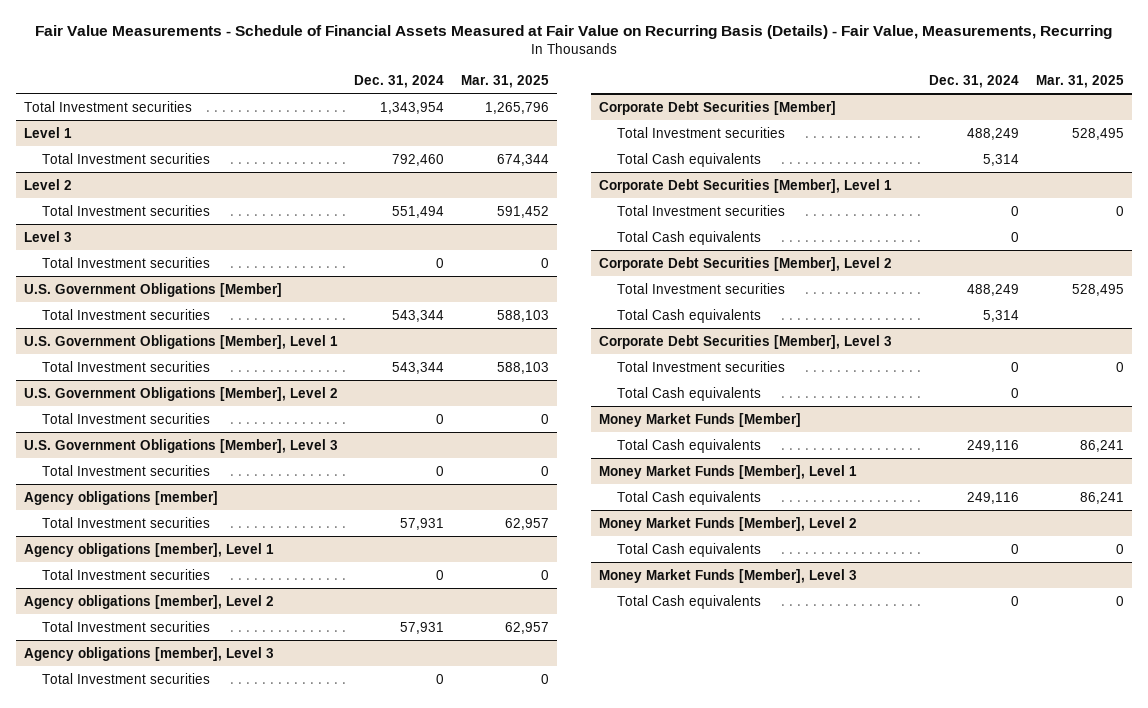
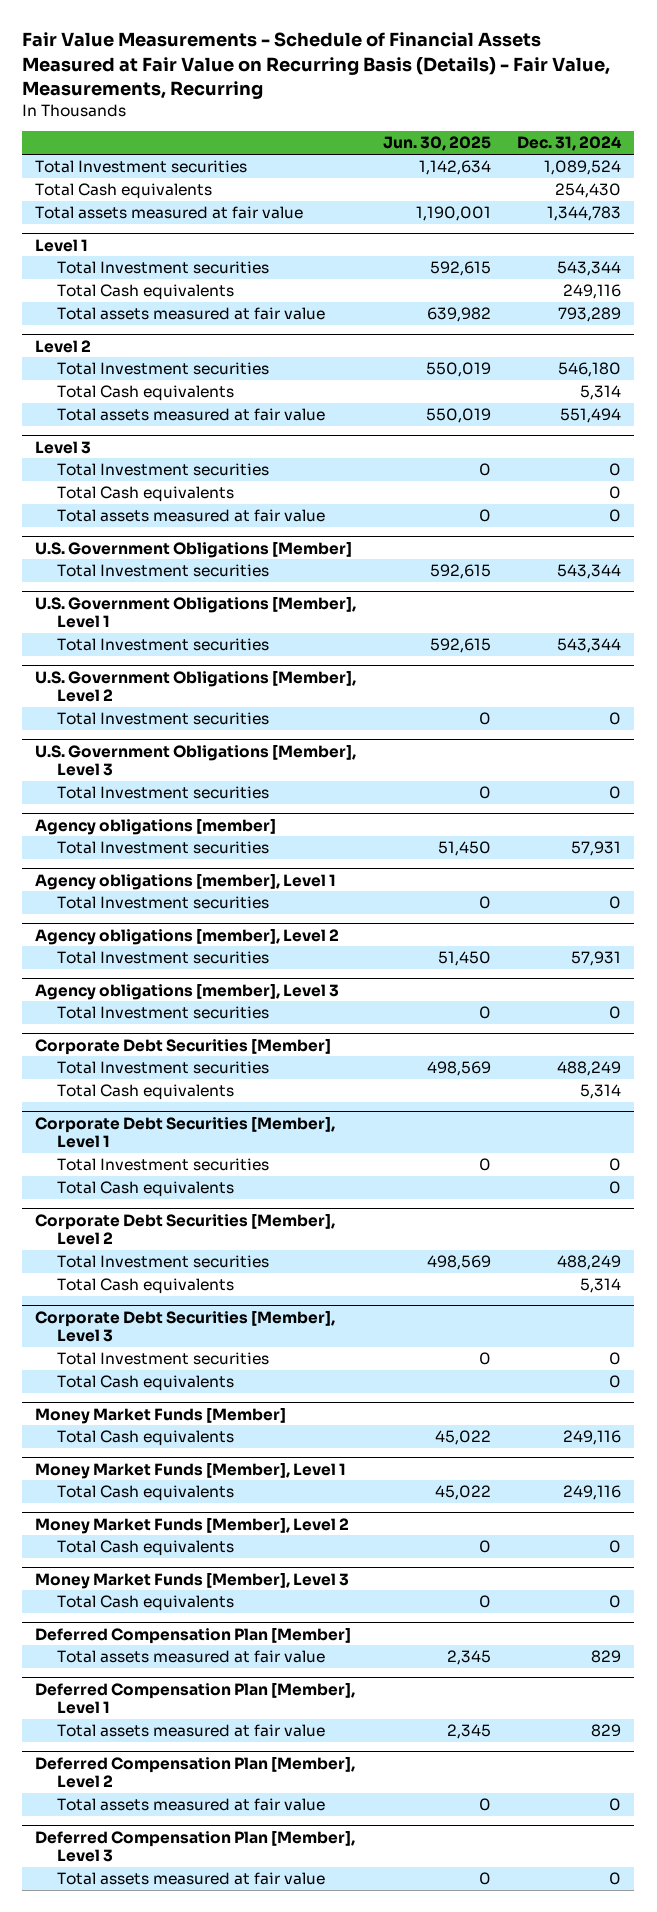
[461,75,550,89] Mar. 31, 2025 -> none
none -> [382,136,491,152] Jun. 30, 2025
[380,101,445,114] 1,343,954 -> [544,160,622,176] 1,089,524
none -> [35,183,213,200] Total Cash equivalents
none -> [35,206,304,220] Total assets measured at fair value
[392,153,445,166] 792,460 -> [557,261,622,277] 543,344
none -> [57,284,235,301] Total Cash equivalents
none -> [57,307,326,321] Total assets measured at fair value
[392,205,445,218] 551,494 -> [558,362,622,378] 546,180
none -> [57,385,235,402] Total Cash equivalents
none -> [57,408,326,422] Total assets measured at fair value
none -> [57,486,235,503] Total Cash equivalents
none -> [57,509,326,523] Total assets measured at fair value
none -> [35,1626,352,1644] Deferred Compensation Plan [Member]
none -> [57,1650,326,1664] Total assets measured at fair value
none -> [35,1681,356,1715] Deferred Compensation Plan [Member], Level 1
none -> [57,1724,326,1738] Total assets measured at fair value
none -> [35,1755,356,1789] Deferred Compensation Plan [Member], Level 2
none -> [57,1798,326,1812] Total assets measured at fair value
none -> [35,1829,356,1863] Deferred Compensation Plan [Member], Level 3
none -> [57,1872,326,1886] Total assets measured at fair value

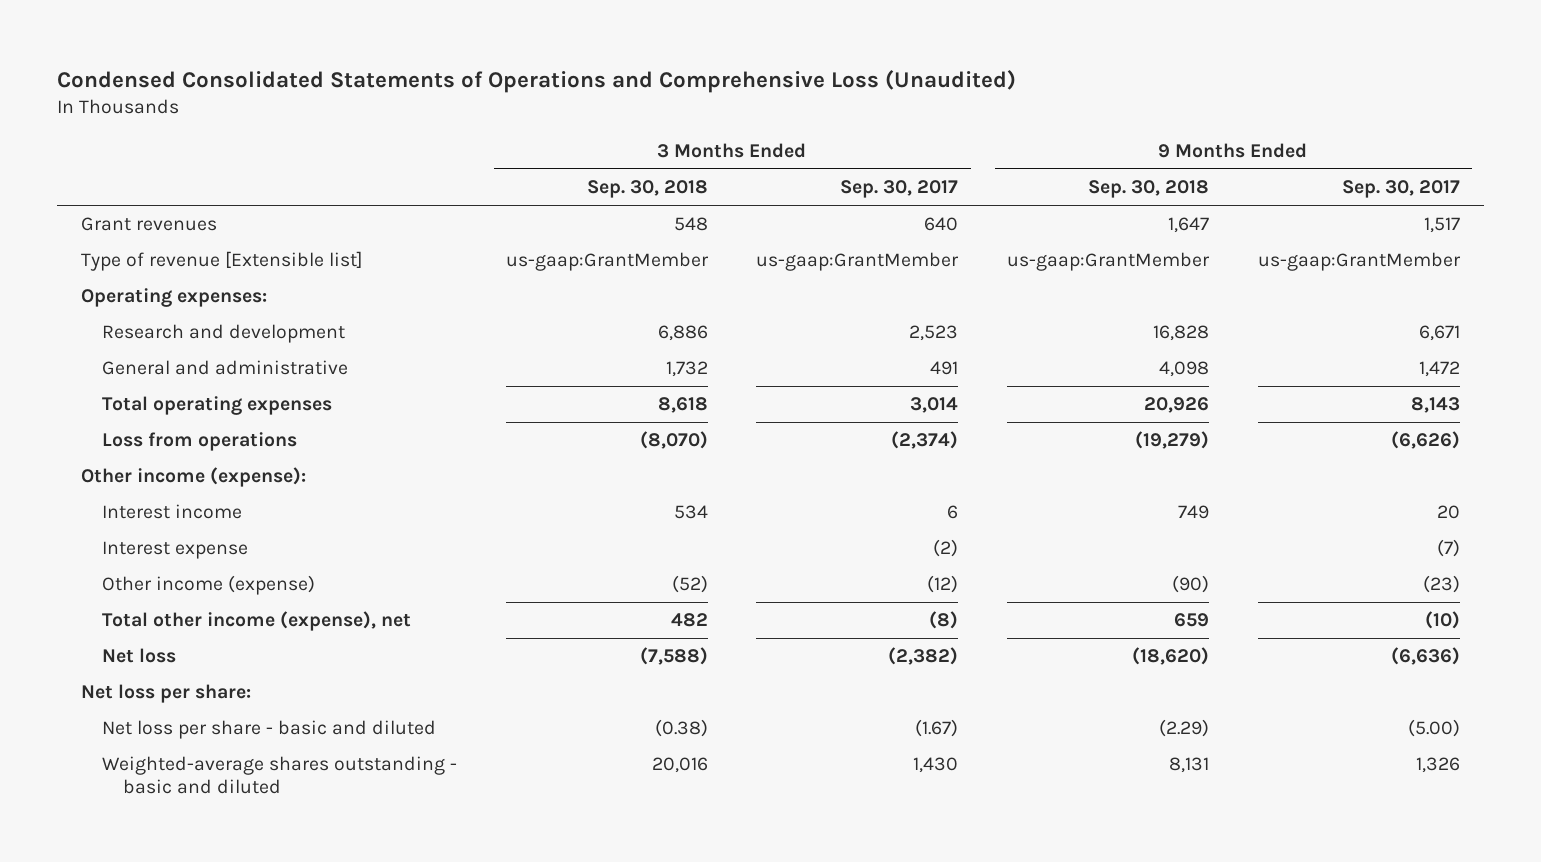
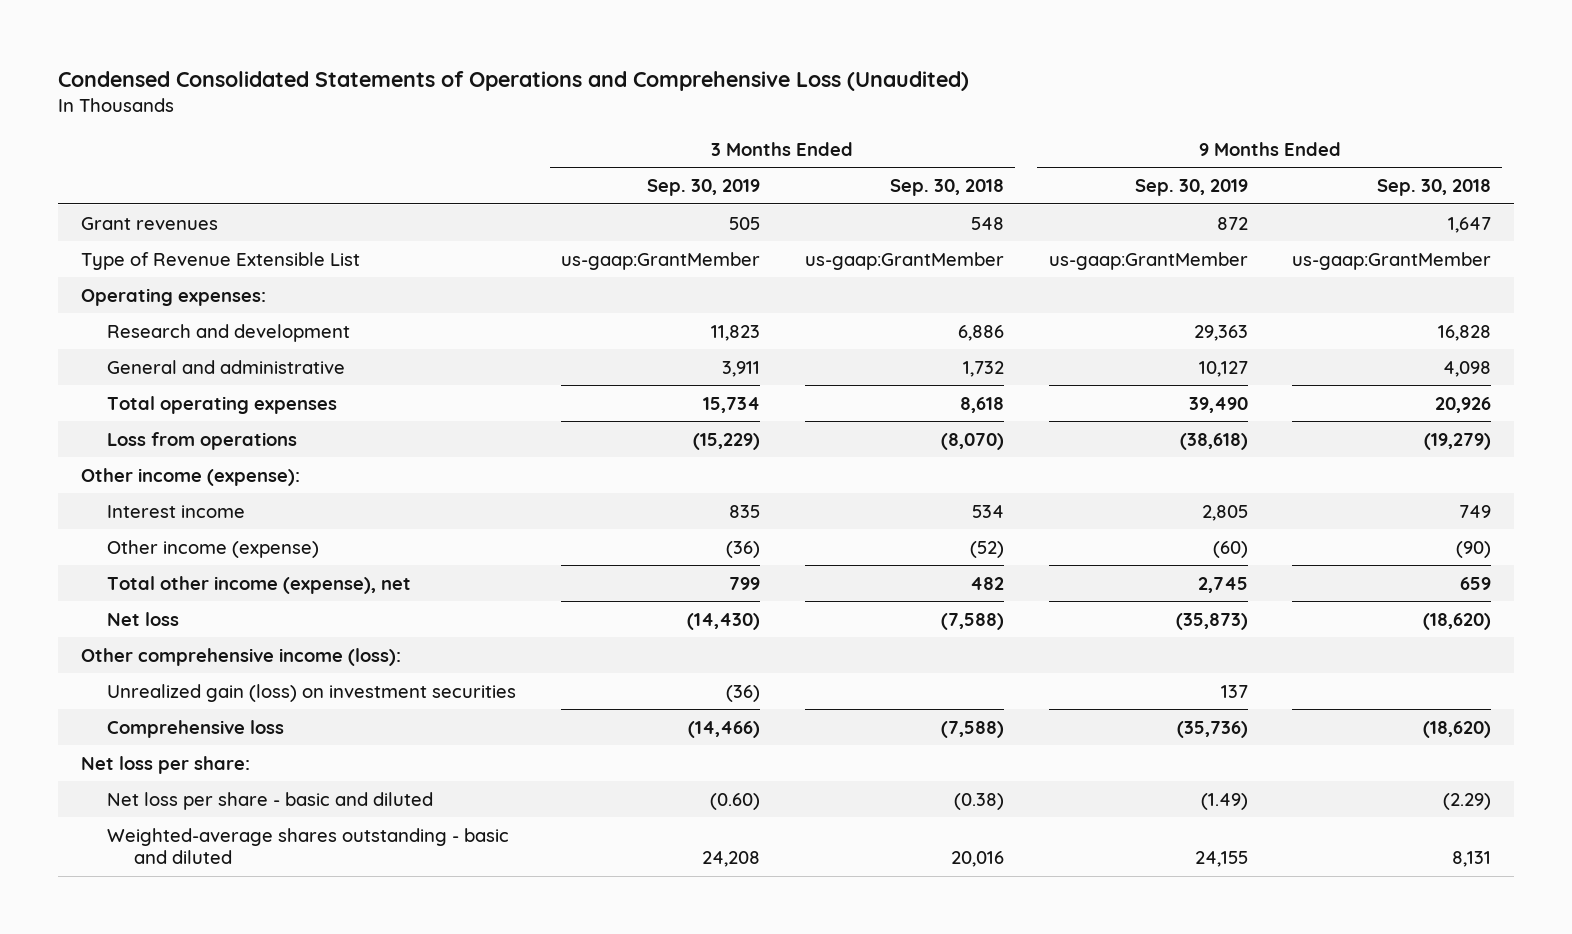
[840,180,959,199] Sep. 30, 2017 -> none
[1341,180,1460,199] Sep. 30, 2017 -> none
none -> [647,179,761,197] Sep. 30, 2019
none -> [1134,179,1248,197] Sep. 30, 2019
[81,251,364,272] Type of revenue [Extensible list] -> [80,251,360,270] Type of Revenue Extensible List
[102,541,249,560] Interest expense -> none
none -> [80,647,401,666] Other comprehensive income (loss):
none -> [107,683,517,702] Unrealized gain (loss) on investment securities
none -> [107,719,285,738] Comprehensive loss

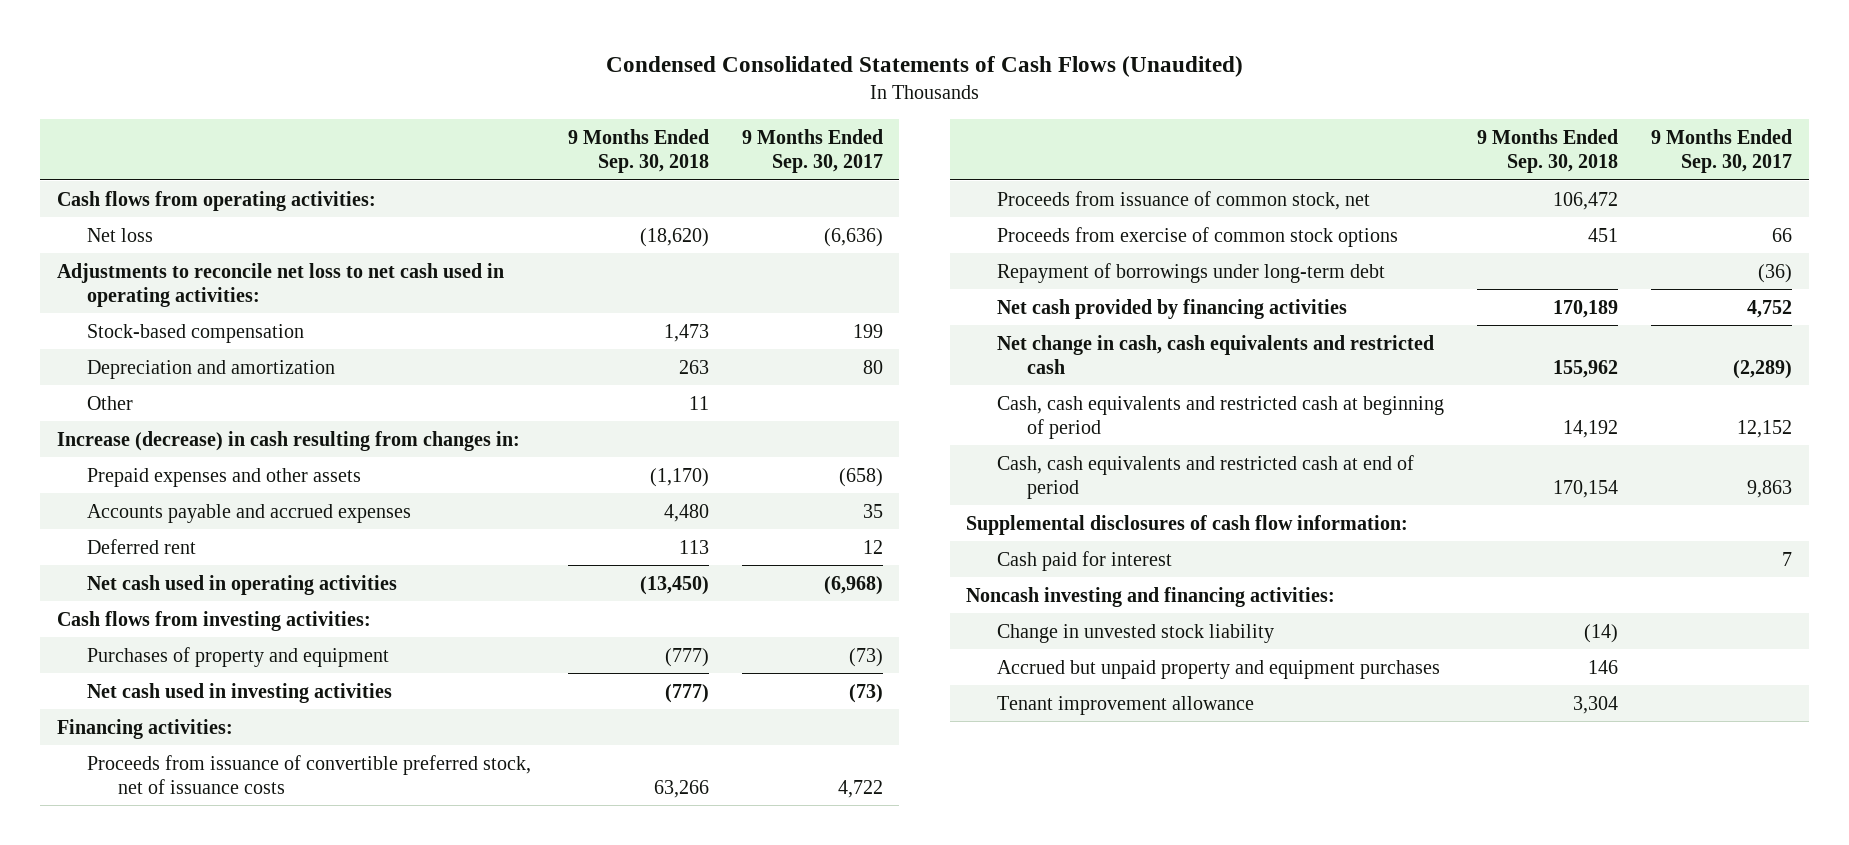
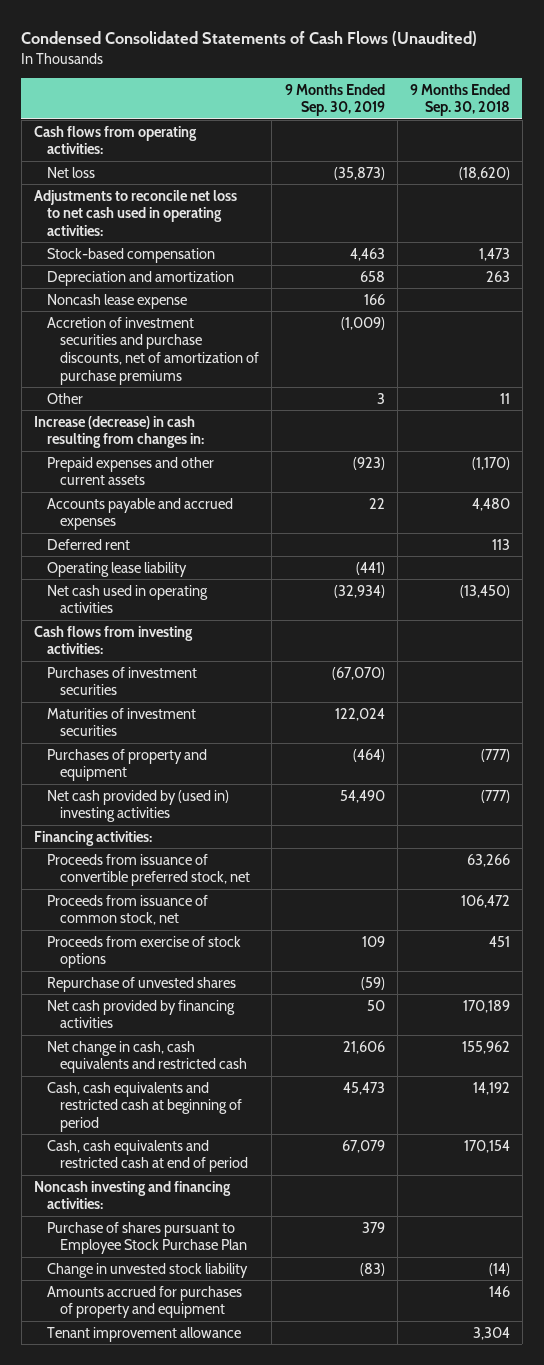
[741,128,883,174] 9 Months Ended Sep. 30, 2017 -> none
none -> [284,83,385,117] 9 Months Ended Sep. 30, 2019
none -> [47,293,188,309] Noncash lease expense
none -> [47,316,260,385] Accretion of investment securities and purchase discounts, net of amortization of purchase premiums
[87,467,362,487] Prepaid expenses and other assets -> [47,456,215,486] Prepaid expenses and other current assets
none -> [47,561,188,577] Operating lease liability
none -> [47,666,198,696] Purchases of investment securities
none -> [47,707,197,737] Maturities of investment securities
[87,682,393,703] Net cash used in investing activities -> [47,789,230,823] Net cash provided by (used in) investing activities
[87,754,532,795] Proceeds from issuance of convertible preferred stock, net of issuance costs -> [47,853,251,887] Proceeds from issuance of convertible preferred stock, net
[996,262,1385,283] Repayment of borrowings under long-term debt -> none
[996,226,1398,247] Proceeds from exercise of common stock options -> [47,935,242,969] Proceeds from exercise of stock options
none -> [47,976,237,992] Repurchase of unvested shares
[966,514,1409,535] Supplemental disclosures of cash flow information: -> none
[996,550,1172,571] Cash paid for interest -> none
none -> [47,1221,248,1255] Purchase of shares pursuant to Employee Stock Purchase Plan
[996,659,1440,679] Accrued but unpaid property and equipment purchases -> [47,1285,243,1319] Amounts accrued for purchases of property and equipment

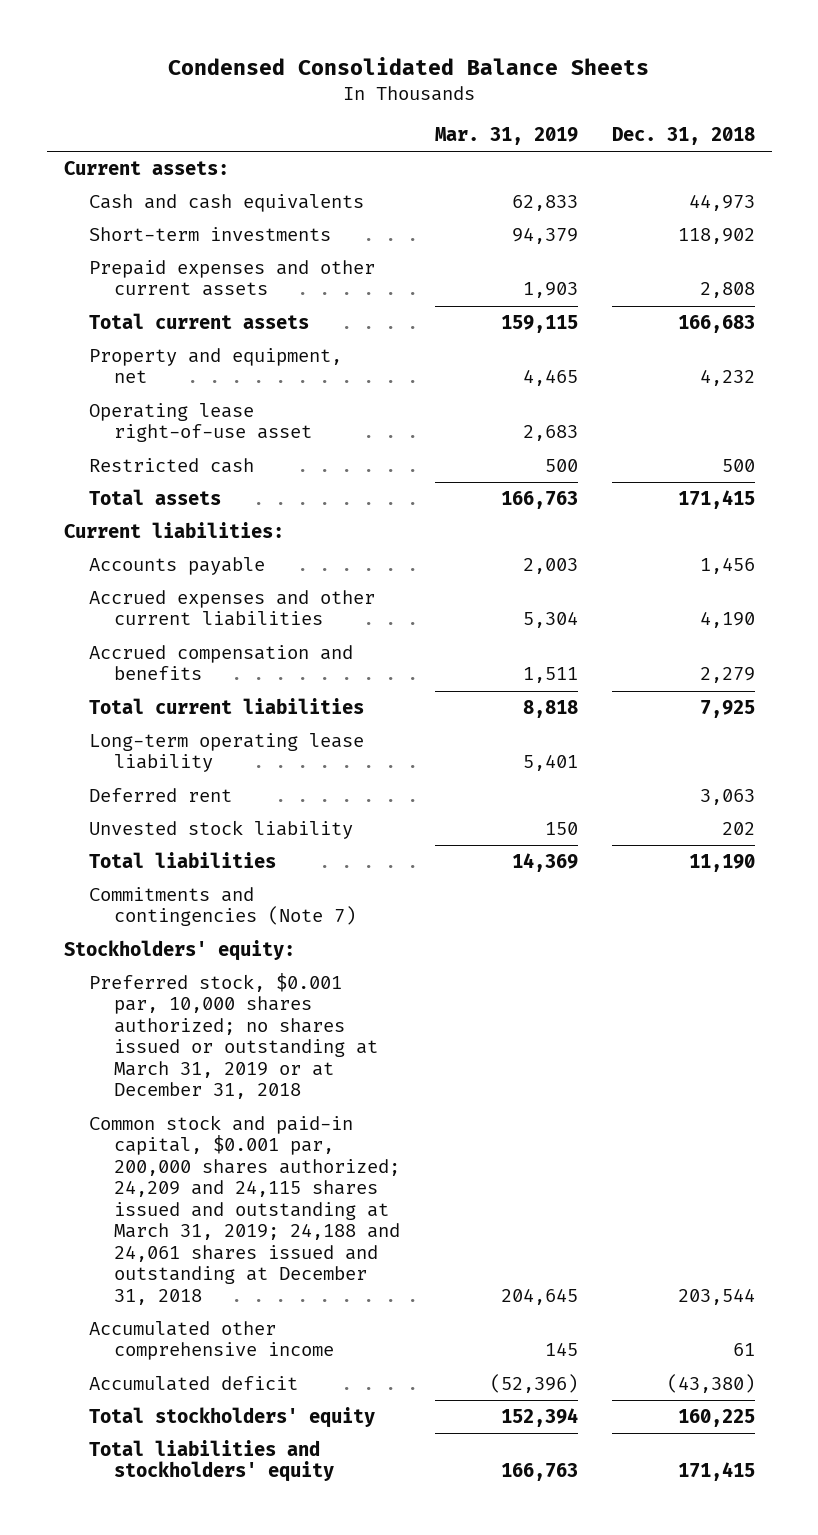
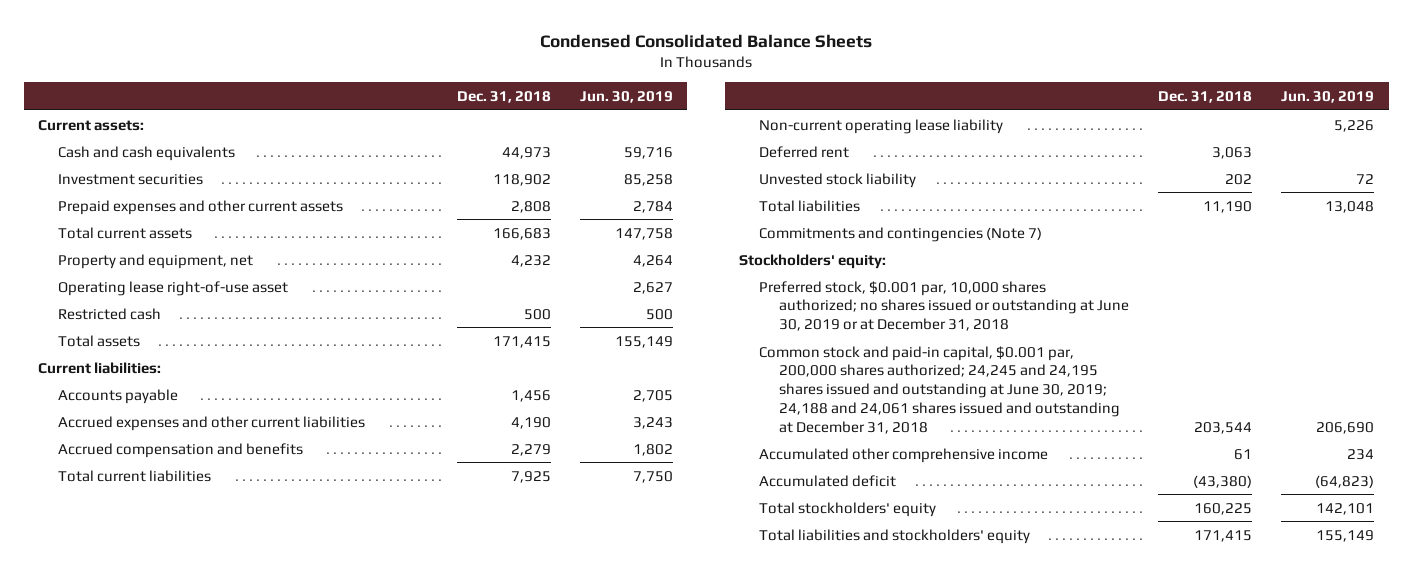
[434,127,578,146] Mar. 31, 2019 -> none
none -> [579,91,673,104] Jun. 30, 2019
[89,226,332,241] Short-term investments -> [57,173,203,185] Investment securities
[89,732,365,773] Long-term operating lease liability -> [759,118,1004,134] Non-current operating lease liability
[89,972,379,1100] Preferred stock, $0.001 par, 10,000 shares authorized; no shares issued or outstanding at March 31, 2019 or at December 31, 2018 -> [759,280,1129,332] Preferred stock, $0.001 par, 10,000 shares authorized; no shares issued or outstanding at June 30, 2019 or at December 31, 2018
[89,1114,401,1305] Common stock and paid-in capital, $0.001 par, 200,000 shares authorized; 24,209 and 24,115 shares issued and outstanding at March 31, 2019; 24,188 and 24,061 shares issued and outstanding at December 31, 2018 -> [759,345,1120,434] Common stock and paid-in capital, $0.001 par, 200,000 shares authorized; 24,245 and 24,195 shares issued and outstanding at June 30, 2019; 24,188 and 24,061 shares issued and outstanding at December 31, 2018

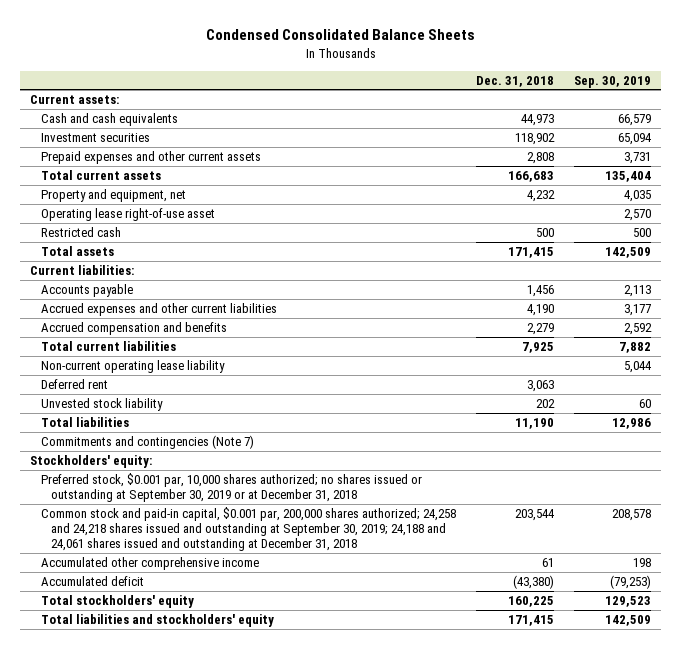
[579,91,673,104] Jun. 30, 2019 -> none
none -> [574,75,652,88] Sep. 30, 2019
[759,280,1129,332] Preferred stock, $0.001 par, 10,000 shares authorized; no shares issued or outstanding at June 30, 2019 or at December 31, 2018 -> [40,473,422,503] Preferred stock, $0.001 par, 10,000 shares authorized; no shares issued or outstanding at September 30, 2019 or at December 31, 2018
[759,345,1120,434] Common stock and paid-in capital, $0.001 par, 200,000 shares authorized; 24,245 and 24,195 shares issued and outstanding at June 30, 2019; 24,188 and 24,061 shares issued and outstanding at December 31, 2018 -> [40,507,456,552] Common stock and paid-in capital, $0.001 par, 200,000 shares authorized; 24,258 and 24,218 shares issued and outstanding at September 30, 2019; 24,188 and 24,061 shares issued and outstanding at December 31, 2018

